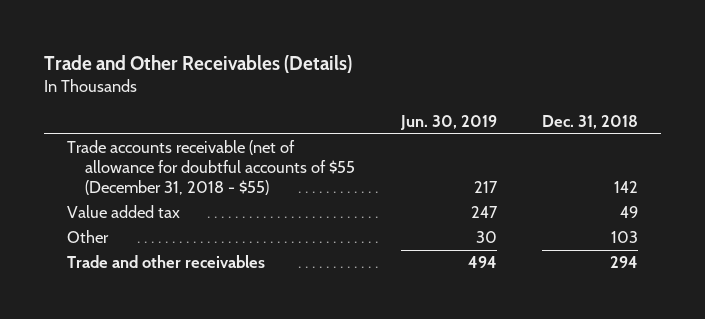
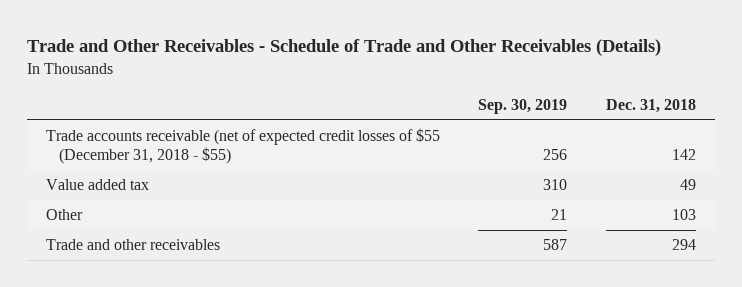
[44,54,353,73] Trade and Other Receivables (Details) -> [27,39,662,57] Trade and Other Receivables - Schedule of Trade and Other Receivables (Details)
[399,115,497,131] Jun. 30, 2019 -> none
none -> [478,98,568,114] Sep. 30, 2019
[66,140,356,196] Trade accounts receivable (net of allowance for doubtful accounts of $55 (December 31, 2018 - $55) -> [46,128,441,165] Trade accounts receivable (net of expected credit losses of $55 (December 31, 2018 - $55)

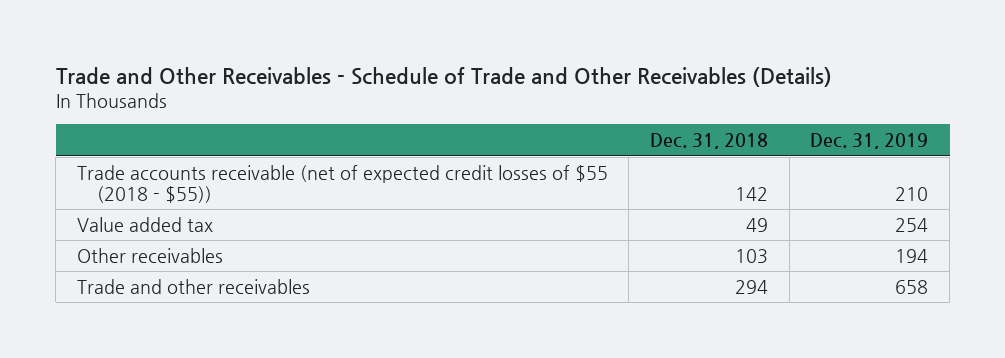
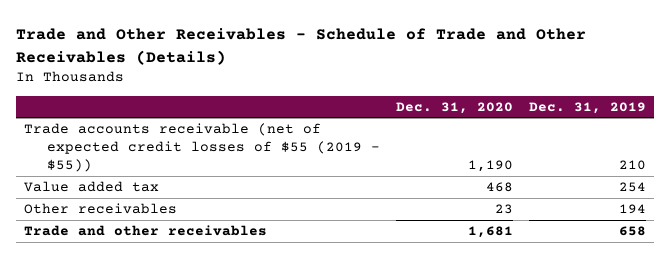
[650,133,769,150] Dec. 31, 2018 -> none
none -> [396,101,514,114] Dec. 31, 2020
[76,164,608,203] Trade accounts receivable (net of expected credit losses of $55 (2018 - $55)) -> [24,123,381,173] Trade accounts receivable (net of expected credit losses of $55 (2019 - $55))

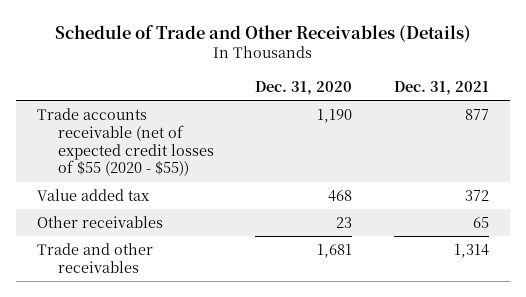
[16,27,587,65] Trade and Other Receivables - Schedule of Trade and Other Receivables (Details) -> [55,24,472,42] Schedule of Trade and Other Receivables (Details)
[529,101,647,114] Dec. 31, 2019 -> none
none -> [393,80,489,95] Dec. 31, 2021
[24,123,381,173] Trade accounts receivable (net of expected credit losses of $55 (2019 - $55)) -> [37,107,214,177] Trade accounts receivable (net of expected credit losses of $55 (2020 - $55))

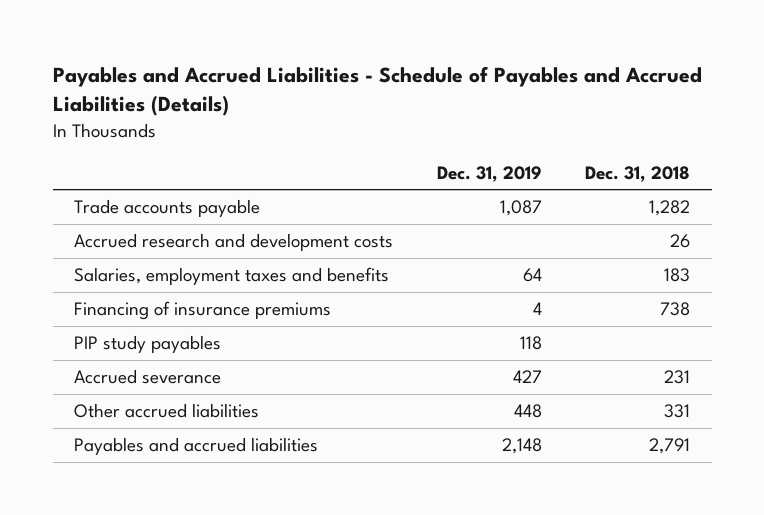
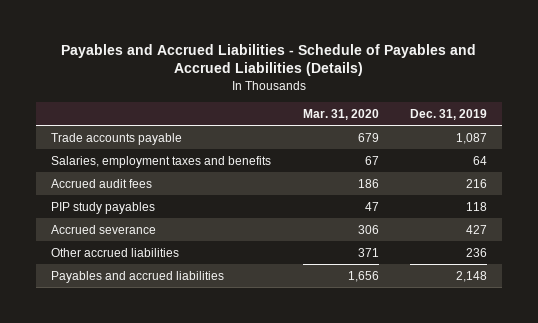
[584,165,690,182] Dec. 31, 2018 -> none
none -> [302,108,379,120] Mar. 31, 2020
[74,233,394,252] Accrued research and development costs -> none
[74,301,332,321] Financing of insurance premiums -> none
none -> [51,178,153,188] Accrued audit fees
[513,404,542,419] 448 -> [465,247,487,257] 236

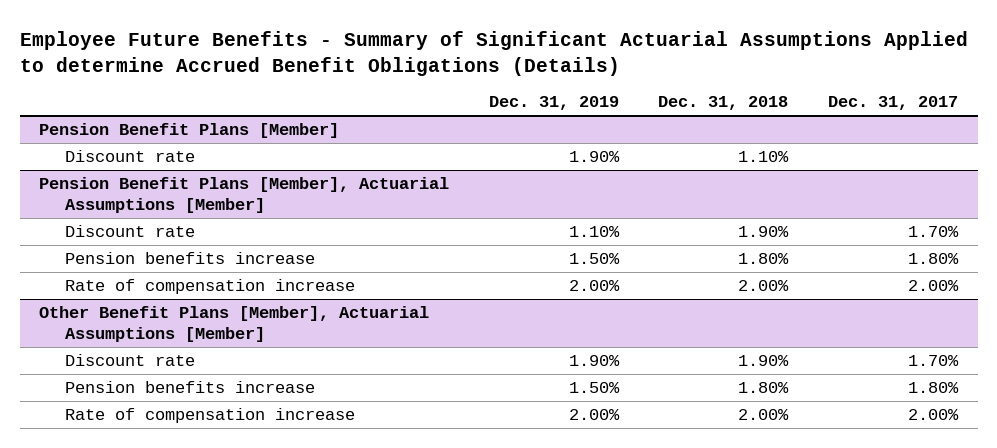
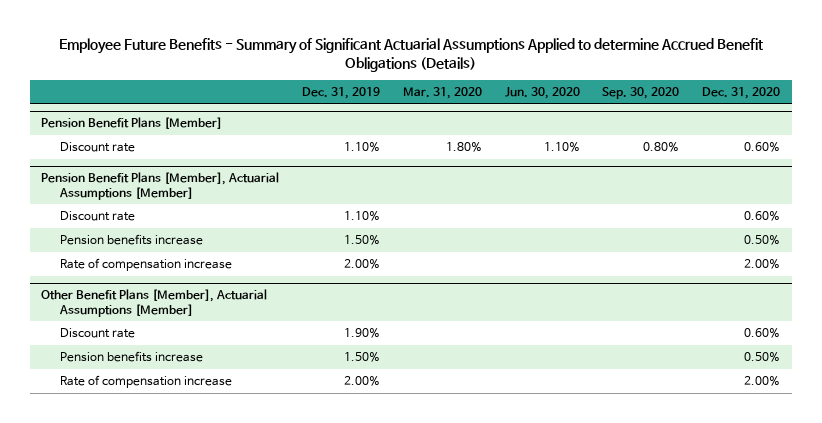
[658,96,789,111] Dec. 31, 2018 -> none
[827,96,958,111] Dec. 31, 2017 -> none
none -> [402,87,482,100] Mar. 31, 2020
none -> [504,87,580,100] Jun. 30, 2020
none -> [602,87,680,100] Sep. 30, 2020
none -> [702,87,781,100] Dec. 31, 2020
[568,150,620,162] 1.90% -> [344,142,381,153] 1.10%

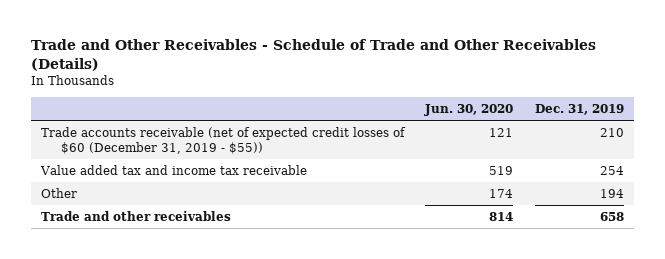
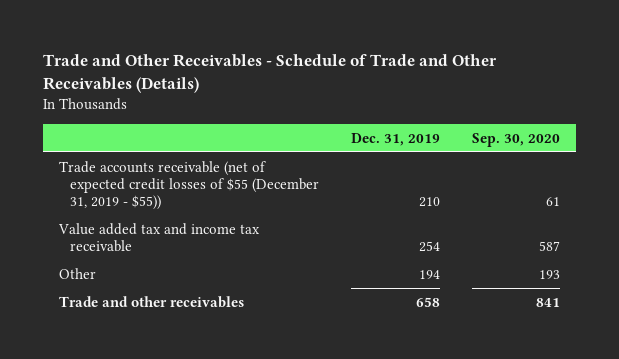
[424,104,514,117] Jun. 30, 2020 -> none
none -> [472,132,561,147] Sep. 30, 2020
[41,126,407,155] Trade accounts receivable (net of expected credit losses of $60 (December 31, 2019 - $55)) -> [59,160,320,211] Trade accounts receivable (net of expected credit losses of $55 (December 31, 2019 - $55))

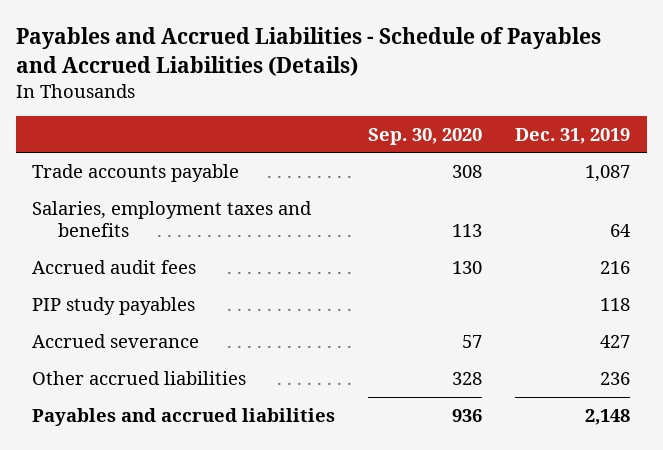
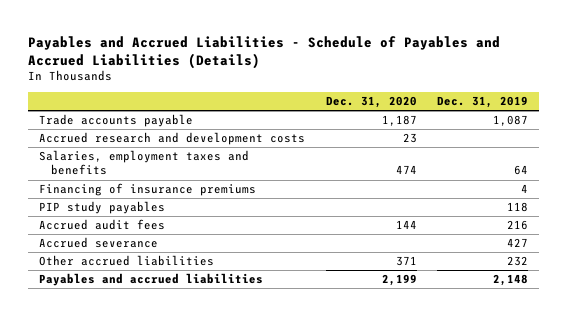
[368,127,483,145] Sep. 30, 2020 -> none
none -> [325,96,417,109] Dec. 31, 2020
none -> [38,132,305,146] Accrued research and development costs
none -> [38,183,256,197] Financing of insurance premiums
[32,259,197,274] Accrued audit fees -> [38,219,165,231] Accrued audit fees
[600,371,631,385] 236 -> [507,256,529,267] 232

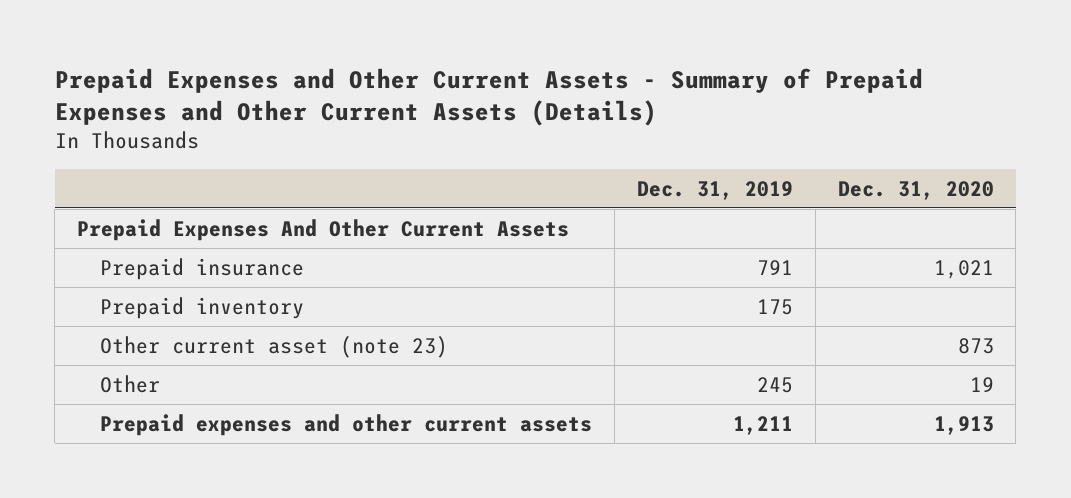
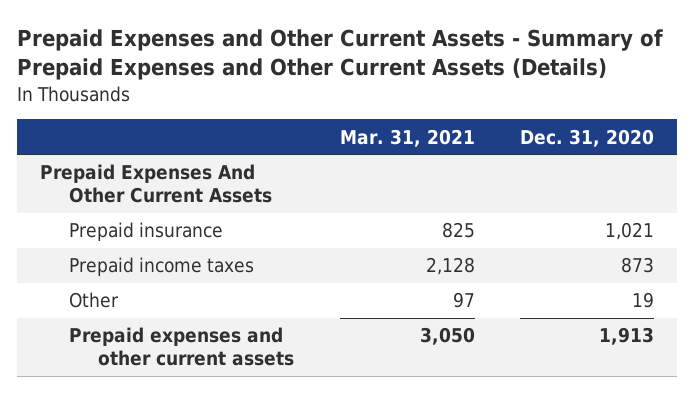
[636,180,793,200] Dec. 31, 2019 -> none
none -> [339,128,475,147] Mar. 31, 2021
[100,296,305,319] Prepaid inventory -> none
[100,335,449,358] Other current asset (note 23) -> [68,257,254,277] Prepaid income taxes

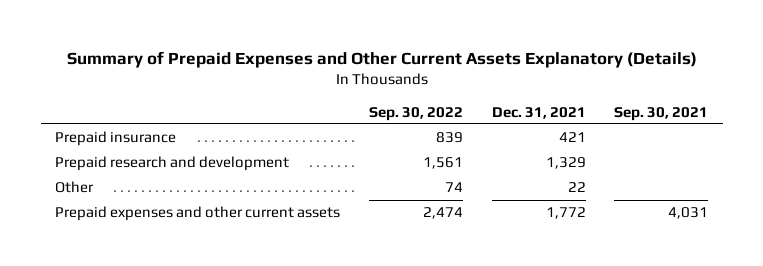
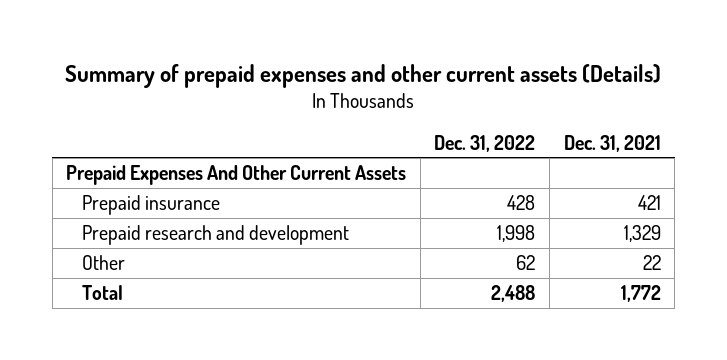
[66,51,697,69] Summary of Prepaid Expenses and Other Current Assets Explanatory (Details) -> [65,64,662,89] Summary of prepaid expenses and other current assets (Details)
[368,106,463,121] Sep. 30, 2022 -> none
[614,106,709,121] Sep. 30, 2021 -> none
none -> [434,134,536,152] Dec. 31, 2022
none -> [66,164,407,185] Prepaid Expenses And Other Current Assets
[55,206,341,222] Prepaid expenses and other current assets -> [81,284,123,300] Total

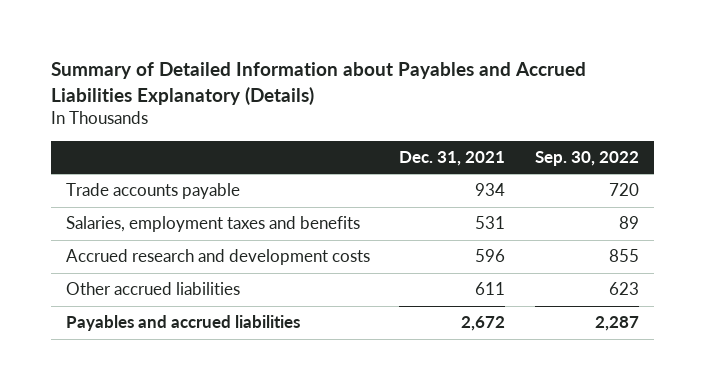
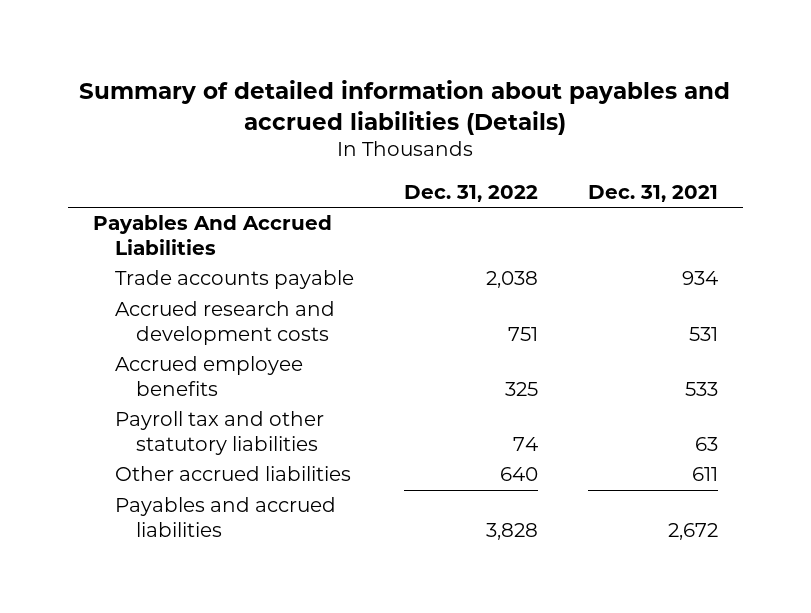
[50,62,586,105] Summary of Detailed Information about Payables and Accrued Liabilities Explanatory (Details) -> [79,79,731,135] Summary of detailed information about payables and accrued liabilities (Details)
[535,150,640,166] Sep. 30, 2022 -> none
none -> [403,184,538,202] Dec. 31, 2022
none -> [92,215,332,255] Payables And Accrued Liabilities
[65,216,360,233] Salaries, employment taxes and benefits -> none
[475,249,506,263] 596 -> [688,326,718,341] 531
none -> [114,356,303,396] Accrued employee benefits
none -> [114,411,324,455] Payroll tax and other statutory liabilities

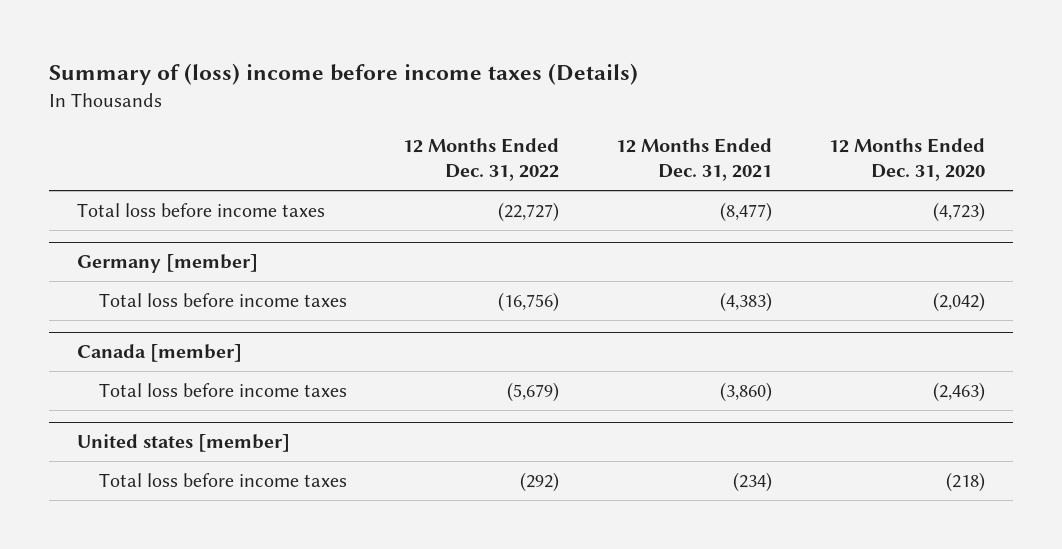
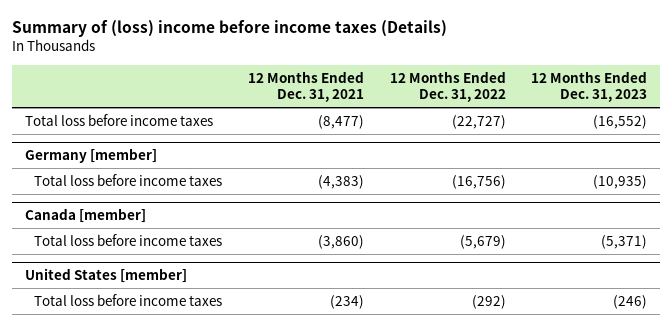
[828,138,985,182] 12 Months Ended Dec. 31, 2020 -> none
none -> [531,70,648,103] 12 Months Ended Dec. 31, 2023
[77,434,291,453] United states [member] -> [24,268,187,284] United States [member]

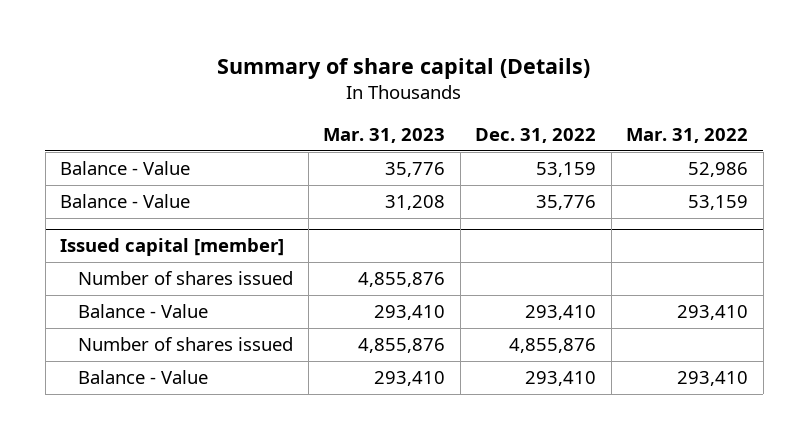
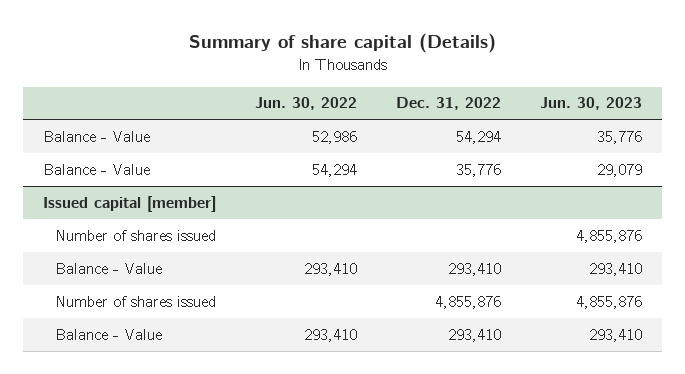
[323,127,446,143] Mar. 31, 2023 -> none
[626,127,749,143] Mar. 31, 2022 -> none
none -> [255,97,358,111] Jun. 30, 2022
none -> [540,97,643,111] Jun. 30, 2023
[536,162,597,178] 53,159 -> [456,130,502,144] 54,294

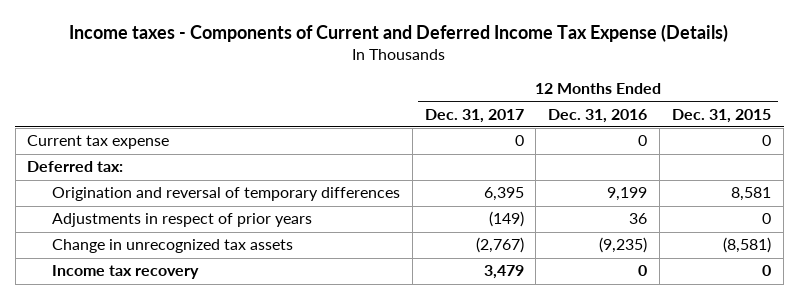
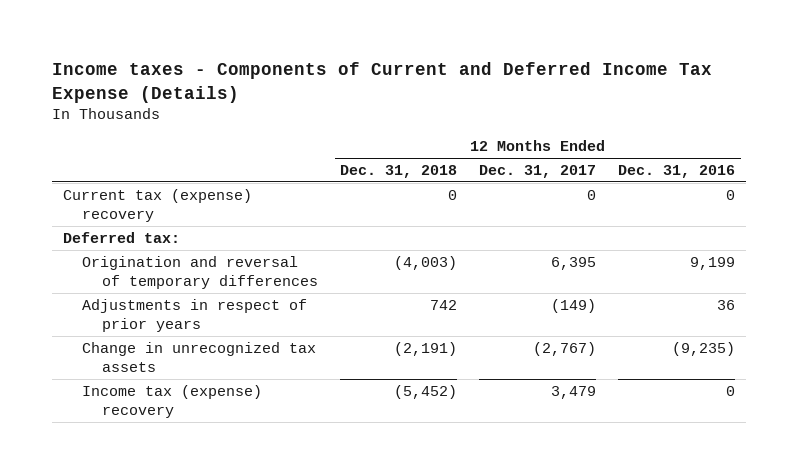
[672,108,772,123] Dec. 31, 2015 -> none
none -> [340,165,458,179] Dec. 31, 2018
[27,135,170,150] Current tax expense -> [62,188,252,222] Current tax (expense) recovery
[51,265,199,280] Income tax recovery -> [82,384,263,418] Income tax (expense) recovery

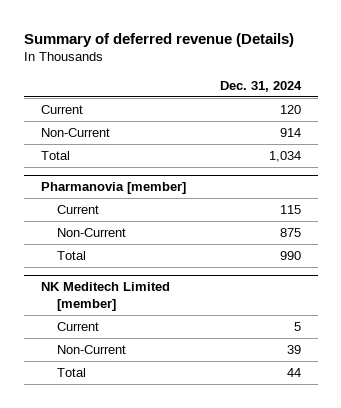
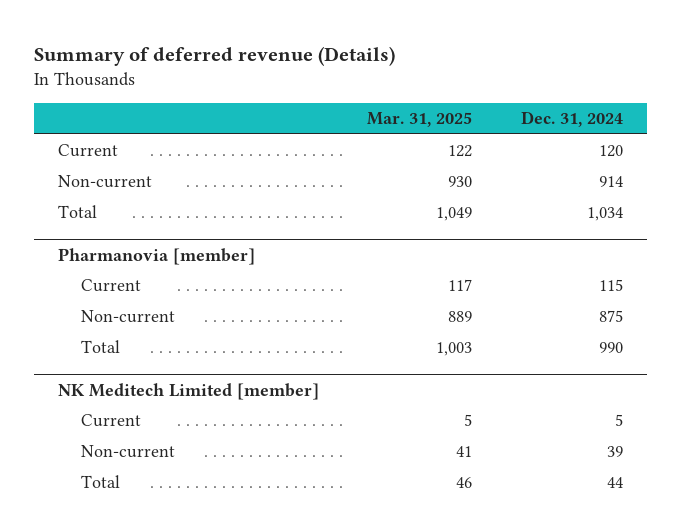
none -> [367,112,473,128] Mar. 31, 2025
[40,127,110,137] Non-Current -> [57,175,152,189] Non-current
[56,227,126,237] Non-Current -> [80,310,175,324] Non-current
[56,344,126,354] Non-Current -> [80,445,175,459] Non-current

